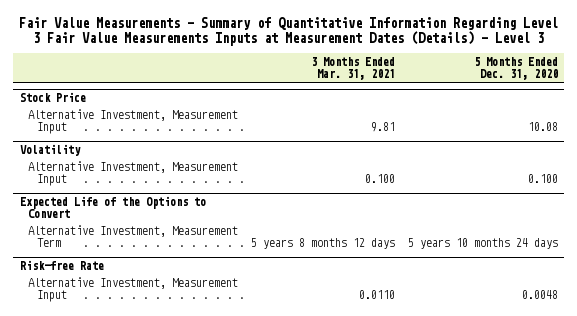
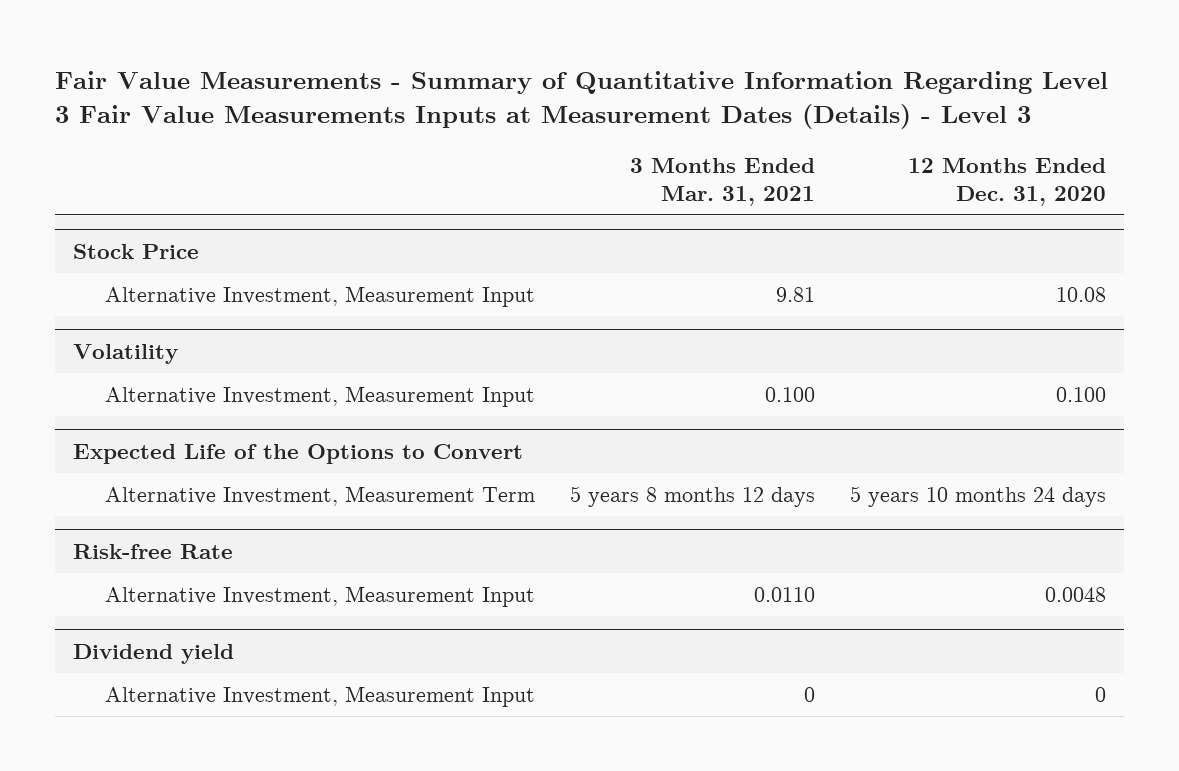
[473,56,558,81] 5 Months Ended Dec. 31, 2020 -> none
none -> [908,158,1107,206] 12 Months Ended Dec. 31, 2020
none -> [73,643,235,664] Dividend yield
none -> [104,685,535,707] Alternative Investment, Measurement Input

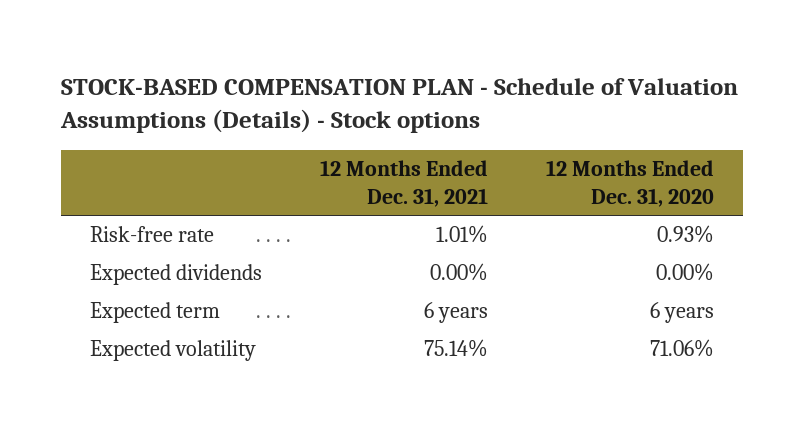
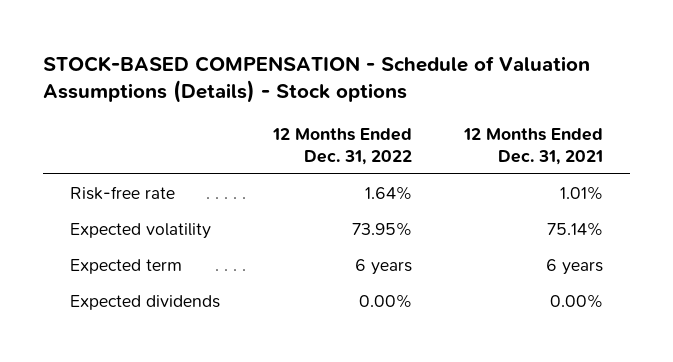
[59,77,738,134] STOCK-BASED COMPENSATION PLAN - Schedule of Valuation Assumptions (Details) - Stock options -> [43,55,591,104] STOCK-BASED COMPENSATION - Schedule of Valuation Assumptions (Details) - Stock options
[546,160,715,207] 12 Months Ended Dec. 31, 2020 -> none
none -> [271,127,412,166] 12 Months Ended Dec. 31, 2022
[89,302,220,324] Expected term -> [69,258,182,274] Expected term
[89,264,262,286] Expected dividends -> [69,294,220,310] Expected dividends

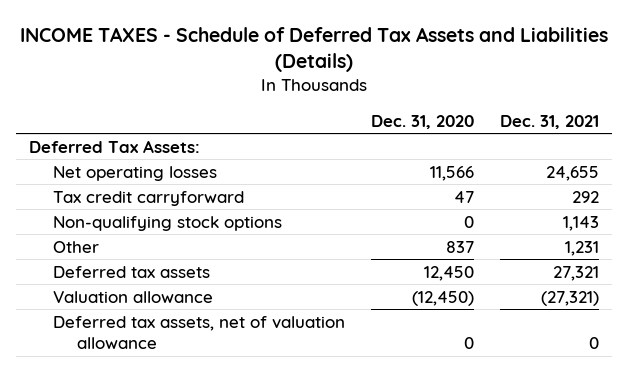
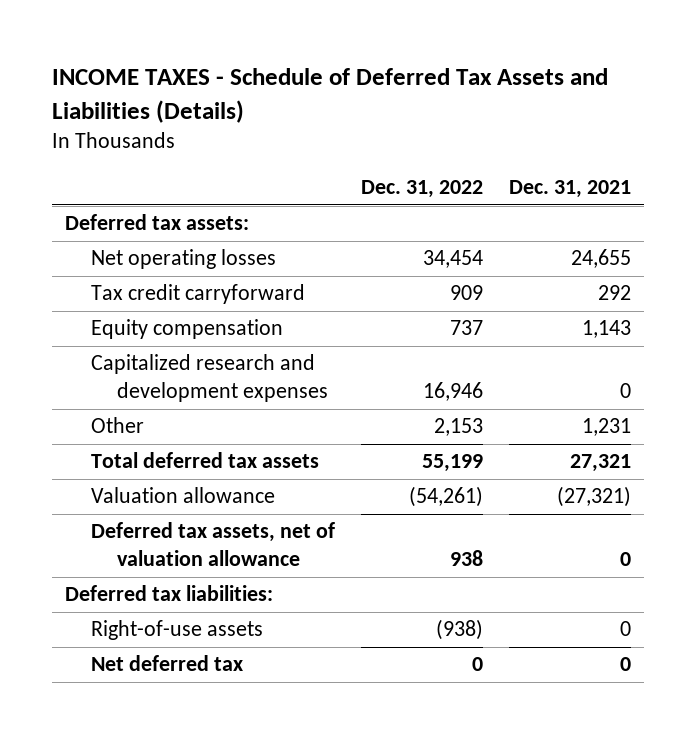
[371,114,475,129] Dec. 31, 2020 -> none
none -> [360,180,483,199] Dec. 31, 2022
[28,139,200,153] Deferred Tax Assets: -> [64,214,249,231] Deferred tax assets:
[53,215,283,231] Non-qualifying stock options -> [90,319,283,340] Equity compensation
none -> [90,354,328,403] Capitalized research and development expenses
[53,265,211,278] Deferred tax assets -> [90,452,319,469] Total deferred tax assets
none -> [64,585,273,602] Deferred tax liabilities:
none -> [90,620,263,641] Right-of-use assets
none -> [90,655,243,672] Net deferred tax

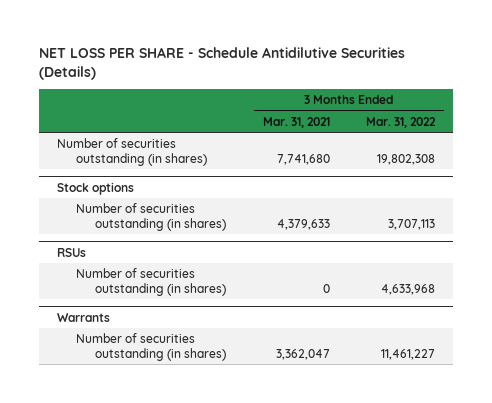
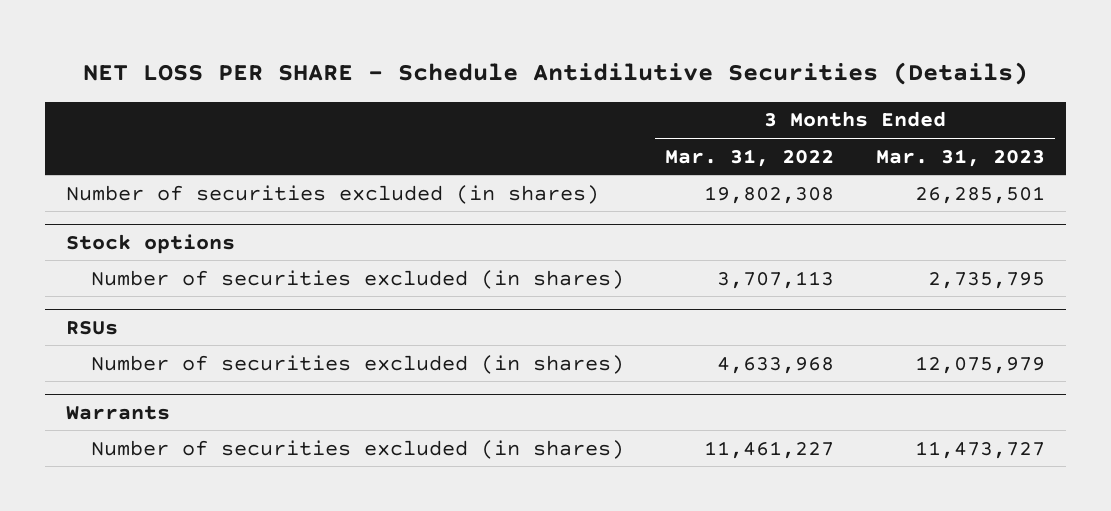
[262,116,330,128] Mar. 31, 2021 -> none
none -> [875,148,1045,167] Mar. 31, 2023
[57,138,208,166] Number of securities outstanding (in shares) -> [66,184,600,204] Number of securities excluded (in shares)
[76,203,227,231] Number of securities outstanding (in shares) -> [90,269,624,289] Number of securities excluded (in shares)
[76,268,227,296] Number of securities outstanding (in shares) -> [90,354,624,374] Number of securities excluded (in shares)
[76,333,227,361] Number of securities outstanding (in shares) -> [90,439,624,459] Number of securities excluded (in shares)

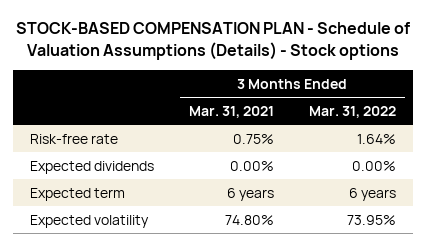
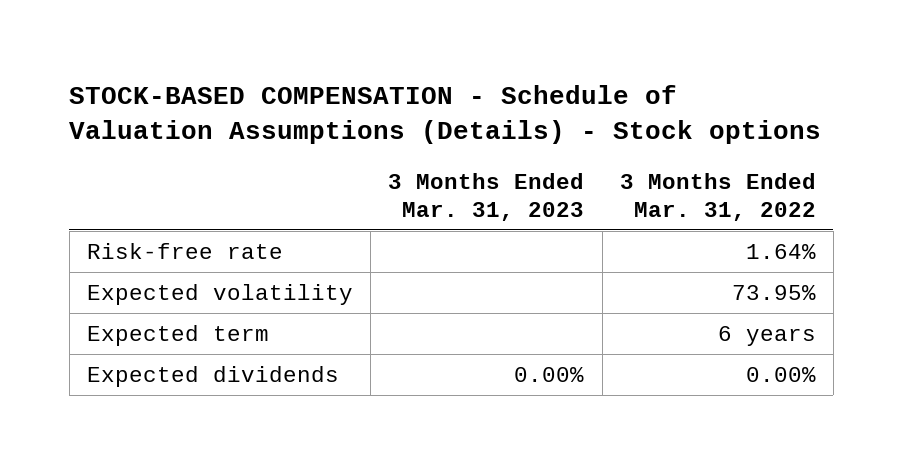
[15,22,410,60] STOCK-BASED COMPENSATION PLAN - Schedule of Valuation Assumptions (Details) - Stock options -> [69,84,822,144] STOCK-BASED COMPENSATION - Schedule of Valuation Assumptions (Details) - Stock options
[188,105,274,118] Mar. 31, 2021 -> none
none -> [388,173,585,221] 3 Months Ended Mar. 31, 2023
[29,187,125,201] Expected term -> [86,324,269,346] Expected term
[29,160,154,174] Expected dividends -> [86,365,339,387] Expected dividends

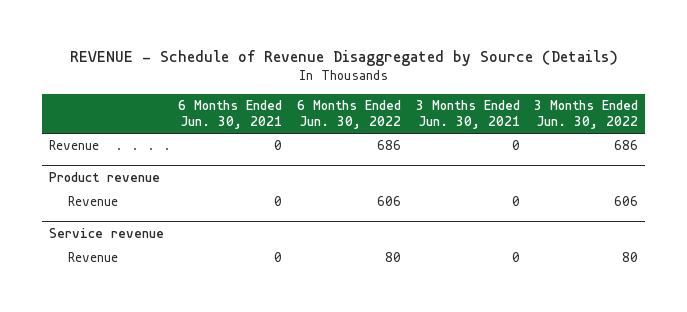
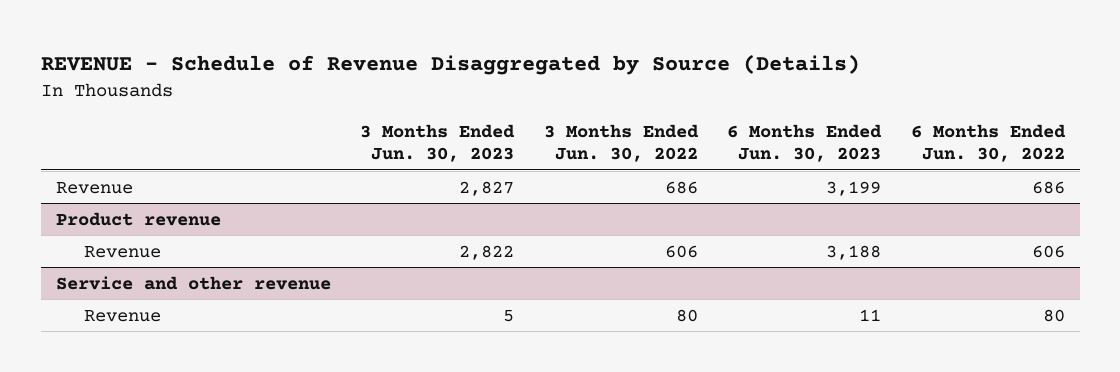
[178,100,283,130] 6 Months Ended Jun. 30, 2021 -> none
[415,100,520,130] 3 Months Ended Jun. 30, 2021 -> none
none -> [360,124,516,163] 3 Months Ended Jun. 30, 2023
none -> [727,124,883,163] 6 Months Ended Jun. 30, 2023
[48,228,164,239] Service revenue -> [55,275,331,290] Service and other revenue

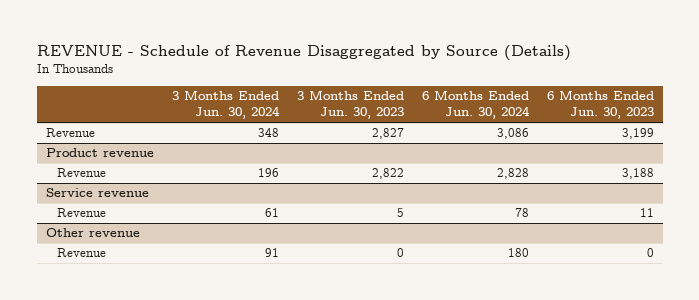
[543,124,699,163] 3 Months Ended Jun. 30, 2022 -> none
[910,124,1066,163] 6 Months Ended Jun. 30, 2022 -> none
none -> [171,90,280,120] 3 Months Ended Jun. 30, 2024
none -> [421,90,530,120] 6 Months Ended Jun. 30, 2024
[55,275,331,290] Service and other revenue -> [45,188,149,198] Service revenue
none -> [45,228,140,238] Other revenue
none -> [57,248,107,258] Revenue

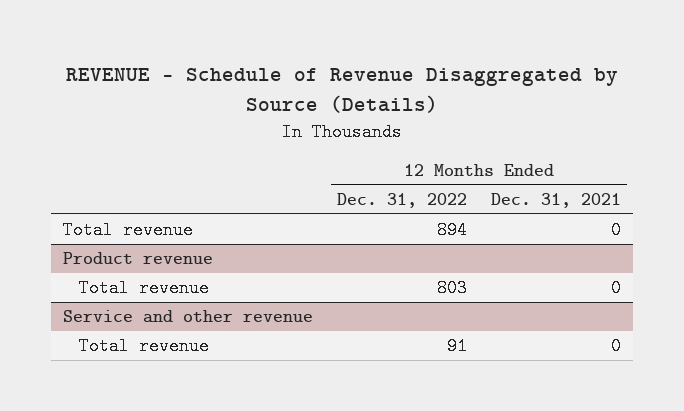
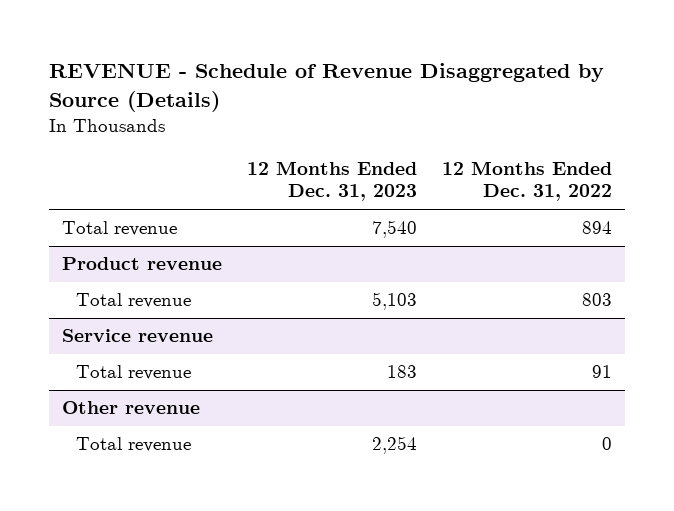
[491,193,622,209] Dec. 31, 2021 -> none
none -> [247,160,418,202] 12 Months Ended Dec. 31, 2023
[63,310,314,324] Service and other revenue -> [61,329,213,343] Service revenue
none -> [61,401,200,415] Other revenue
none -> [76,437,192,453] Total revenue

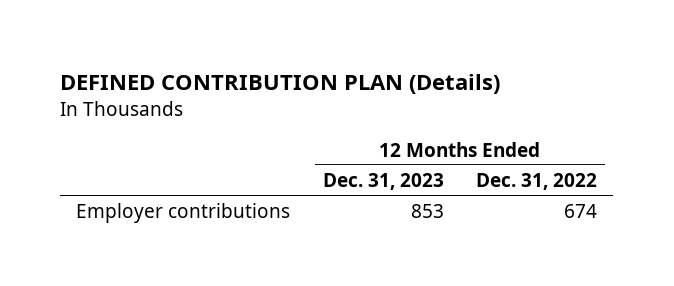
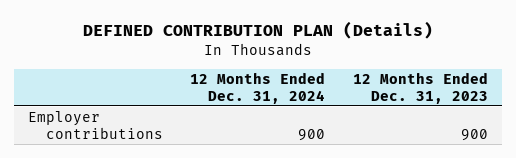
[476,172,598,190] Dec. 31, 2022 -> none
none -> [190,72,326,104] 12 Months Ended Dec. 31, 2024
[410,203,444,218] 853 -> [460,128,488,141] 900

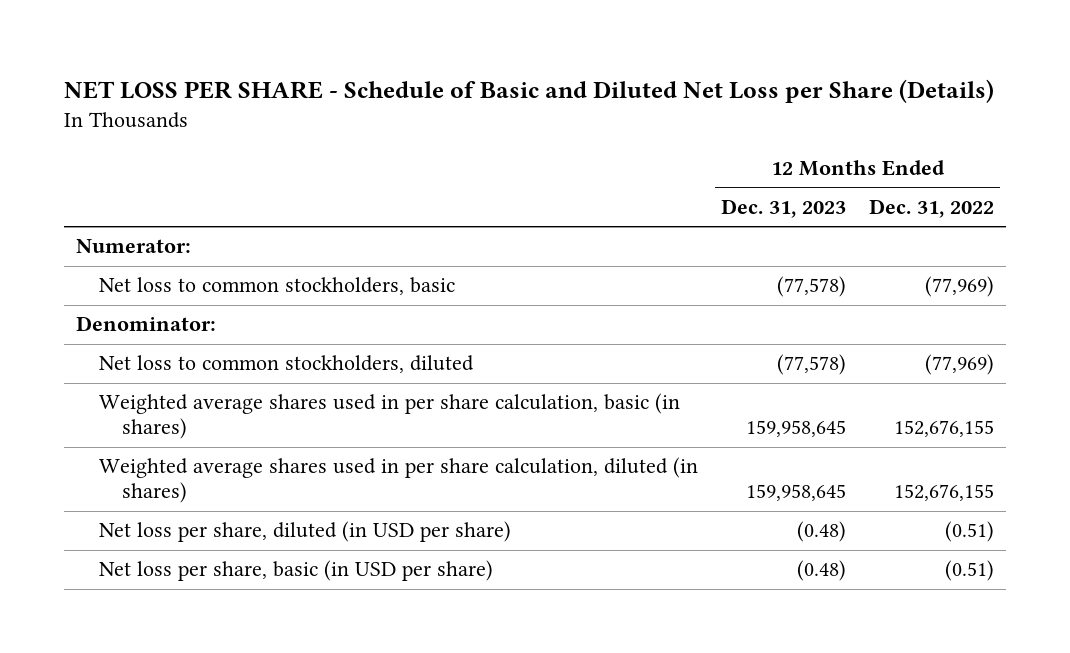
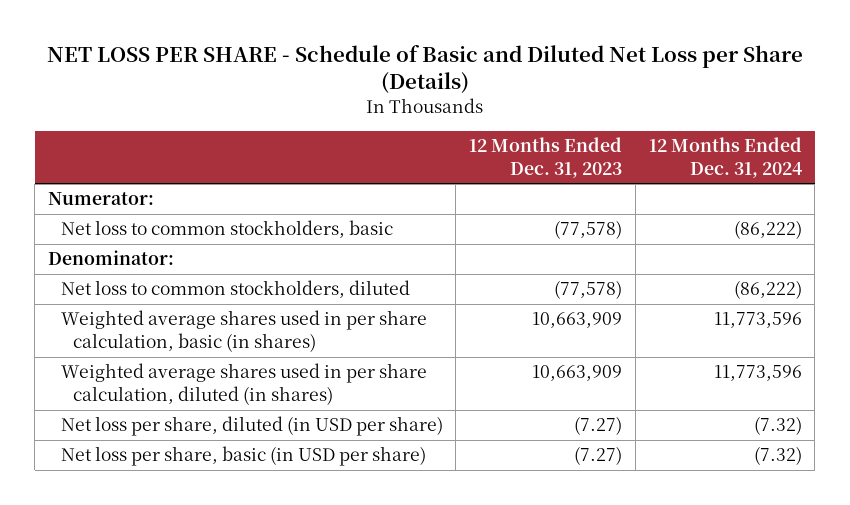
[869,199,995,219] Dec. 31, 2022 -> none
none -> [648,136,802,178] 12 Months Ended Dec. 31, 2024
[746,420,847,438] 159,958,645 -> [532,312,623,329] 10,663,909
[746,484,847,502] 159,958,645 -> [532,365,623,382] 10,663,909
[797,521,847,543] (0.48) -> [574,416,623,436] (7.27)
[797,560,847,582] (0.48) -> [574,446,623,466] (7.27)

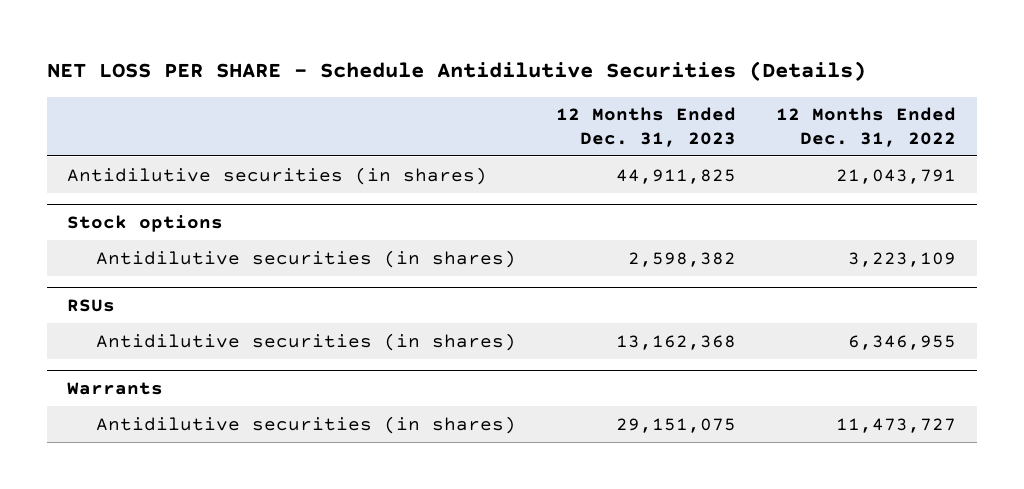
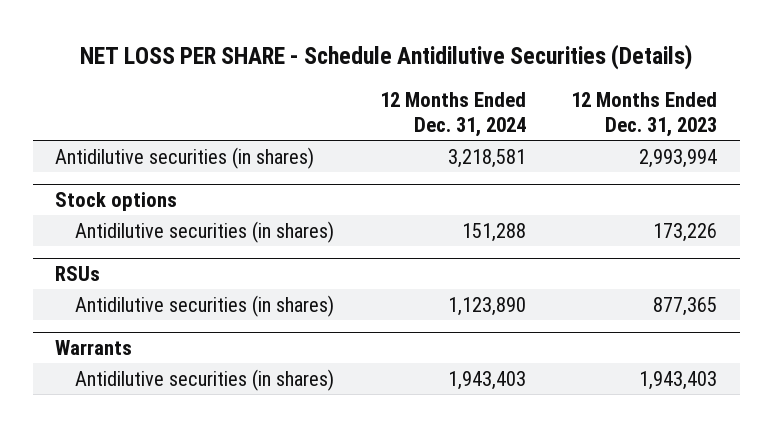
[776,107,957,147] 12 Months Ended Dec. 31, 2022 -> none
none -> [379,92,526,137] 12 Months Ended Dec. 31, 2024
[616,168,737,184] 44,911,825 -> [638,148,717,168] 2,993,994
[628,251,737,267] 2,598,382 -> [652,222,717,242] 173,226
[616,334,737,350] 13,162,368 -> [652,296,717,316] 877,365
[616,417,737,433] 29,151,075 -> [638,370,717,390] 1,943,403

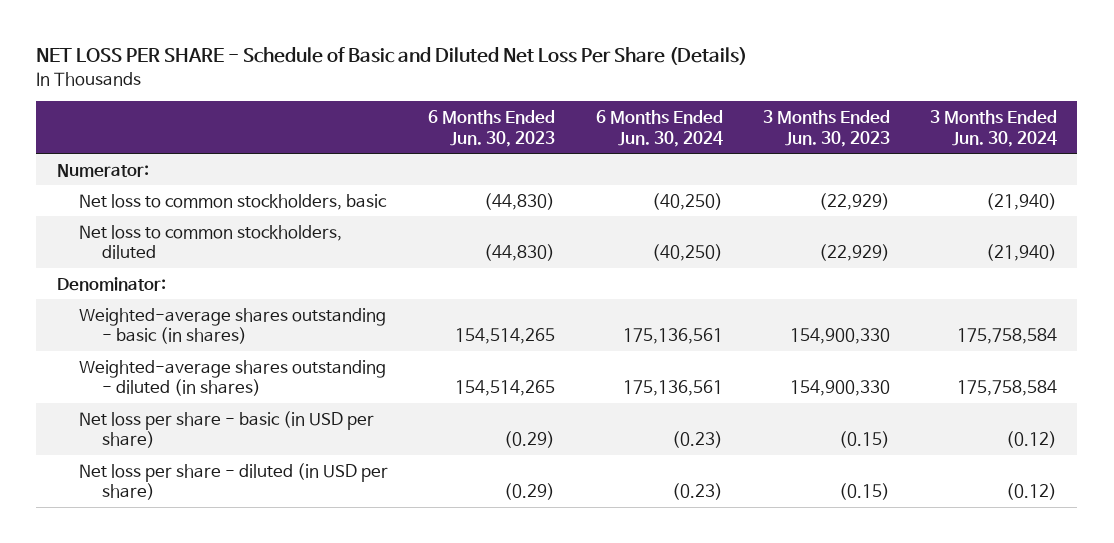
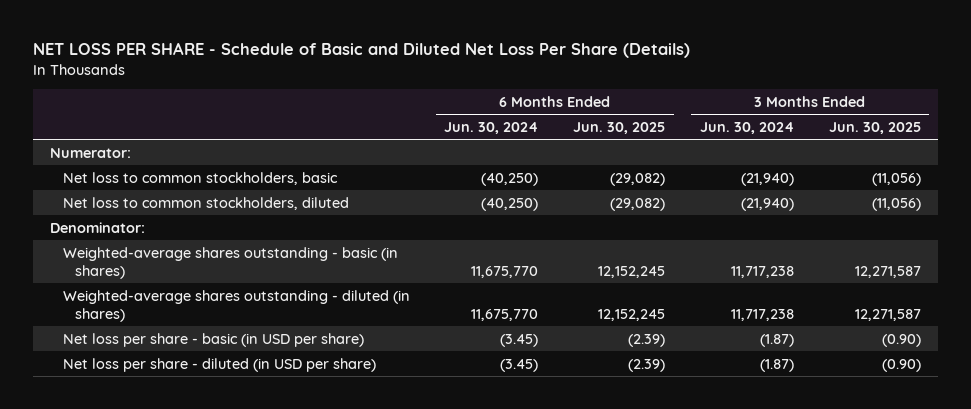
[428,109,556,147] 6 Months Ended Jun. 30, 2023 -> none
[762,109,890,147] 3 Months Ended Jun. 30, 2023 -> none
none -> [573,121,666,134] Jun. 30, 2025
none -> [828,121,921,134] Jun. 30, 2025
[622,328,723,345] 175,136,561 -> [471,266,539,279] 11,675,770
[957,328,1058,345] 175,758,584 -> [730,266,794,279] 11,717,238
[622,380,723,397] 175,136,561 -> [471,309,539,322] 11,675,770
[957,380,1058,397] 175,758,584 -> [730,309,794,322] 11,717,238
[671,431,723,449] (0.23) -> [500,333,539,347] (3.45)
[1006,431,1058,449] (0.12) -> [759,333,794,347] (1.87)
[671,483,723,501] (0.23) -> [500,358,539,372] (3.45)
[1006,483,1058,501] (0.12) -> [759,358,794,372] (1.87)

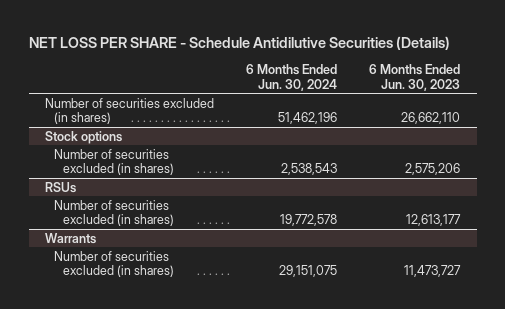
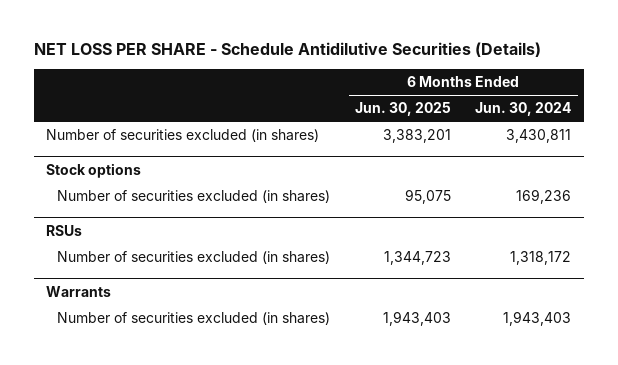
[369,64,461,91] 6 Months Ended Jun. 30, 2023 -> none
none -> [354,102,451,117] Jun. 30, 2025
[278,112,338,125] 51,462,196 -> [506,129,572,144] 3,430,811
[281,163,338,176] 2,538,543 -> [516,189,572,205] 169,236
[280,214,338,227] 19,772,578 -> [510,251,572,266] 1,318,172
[279,265,338,278] 29,151,075 -> [503,311,572,327] 1,943,403

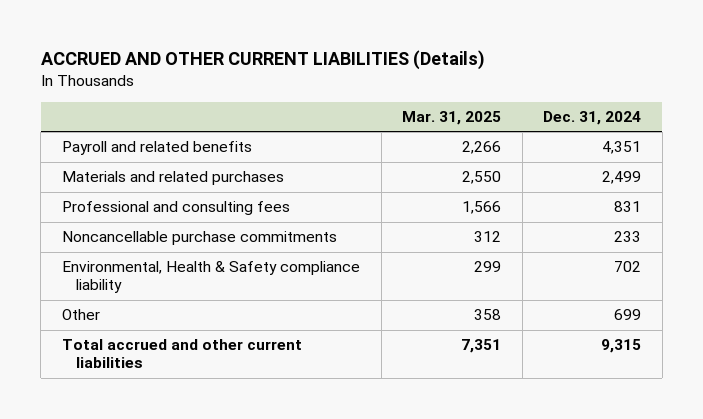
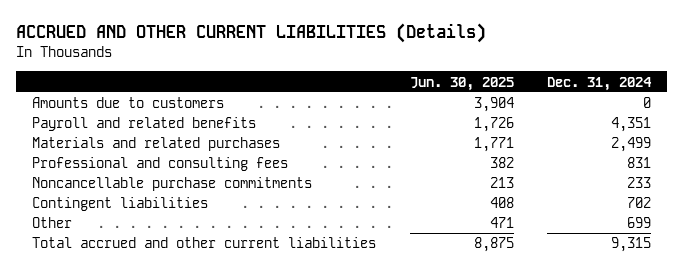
[402,110,502,125] Mar. 31, 2025 -> none
none -> [409,76,514,91] Jun. 30, 2025
none -> [32,97,225,109] Amounts due to customers
[62,261,361,294] Environmental, Health & Safety compliance liability -> [32,197,209,212] Contingent liabilities

